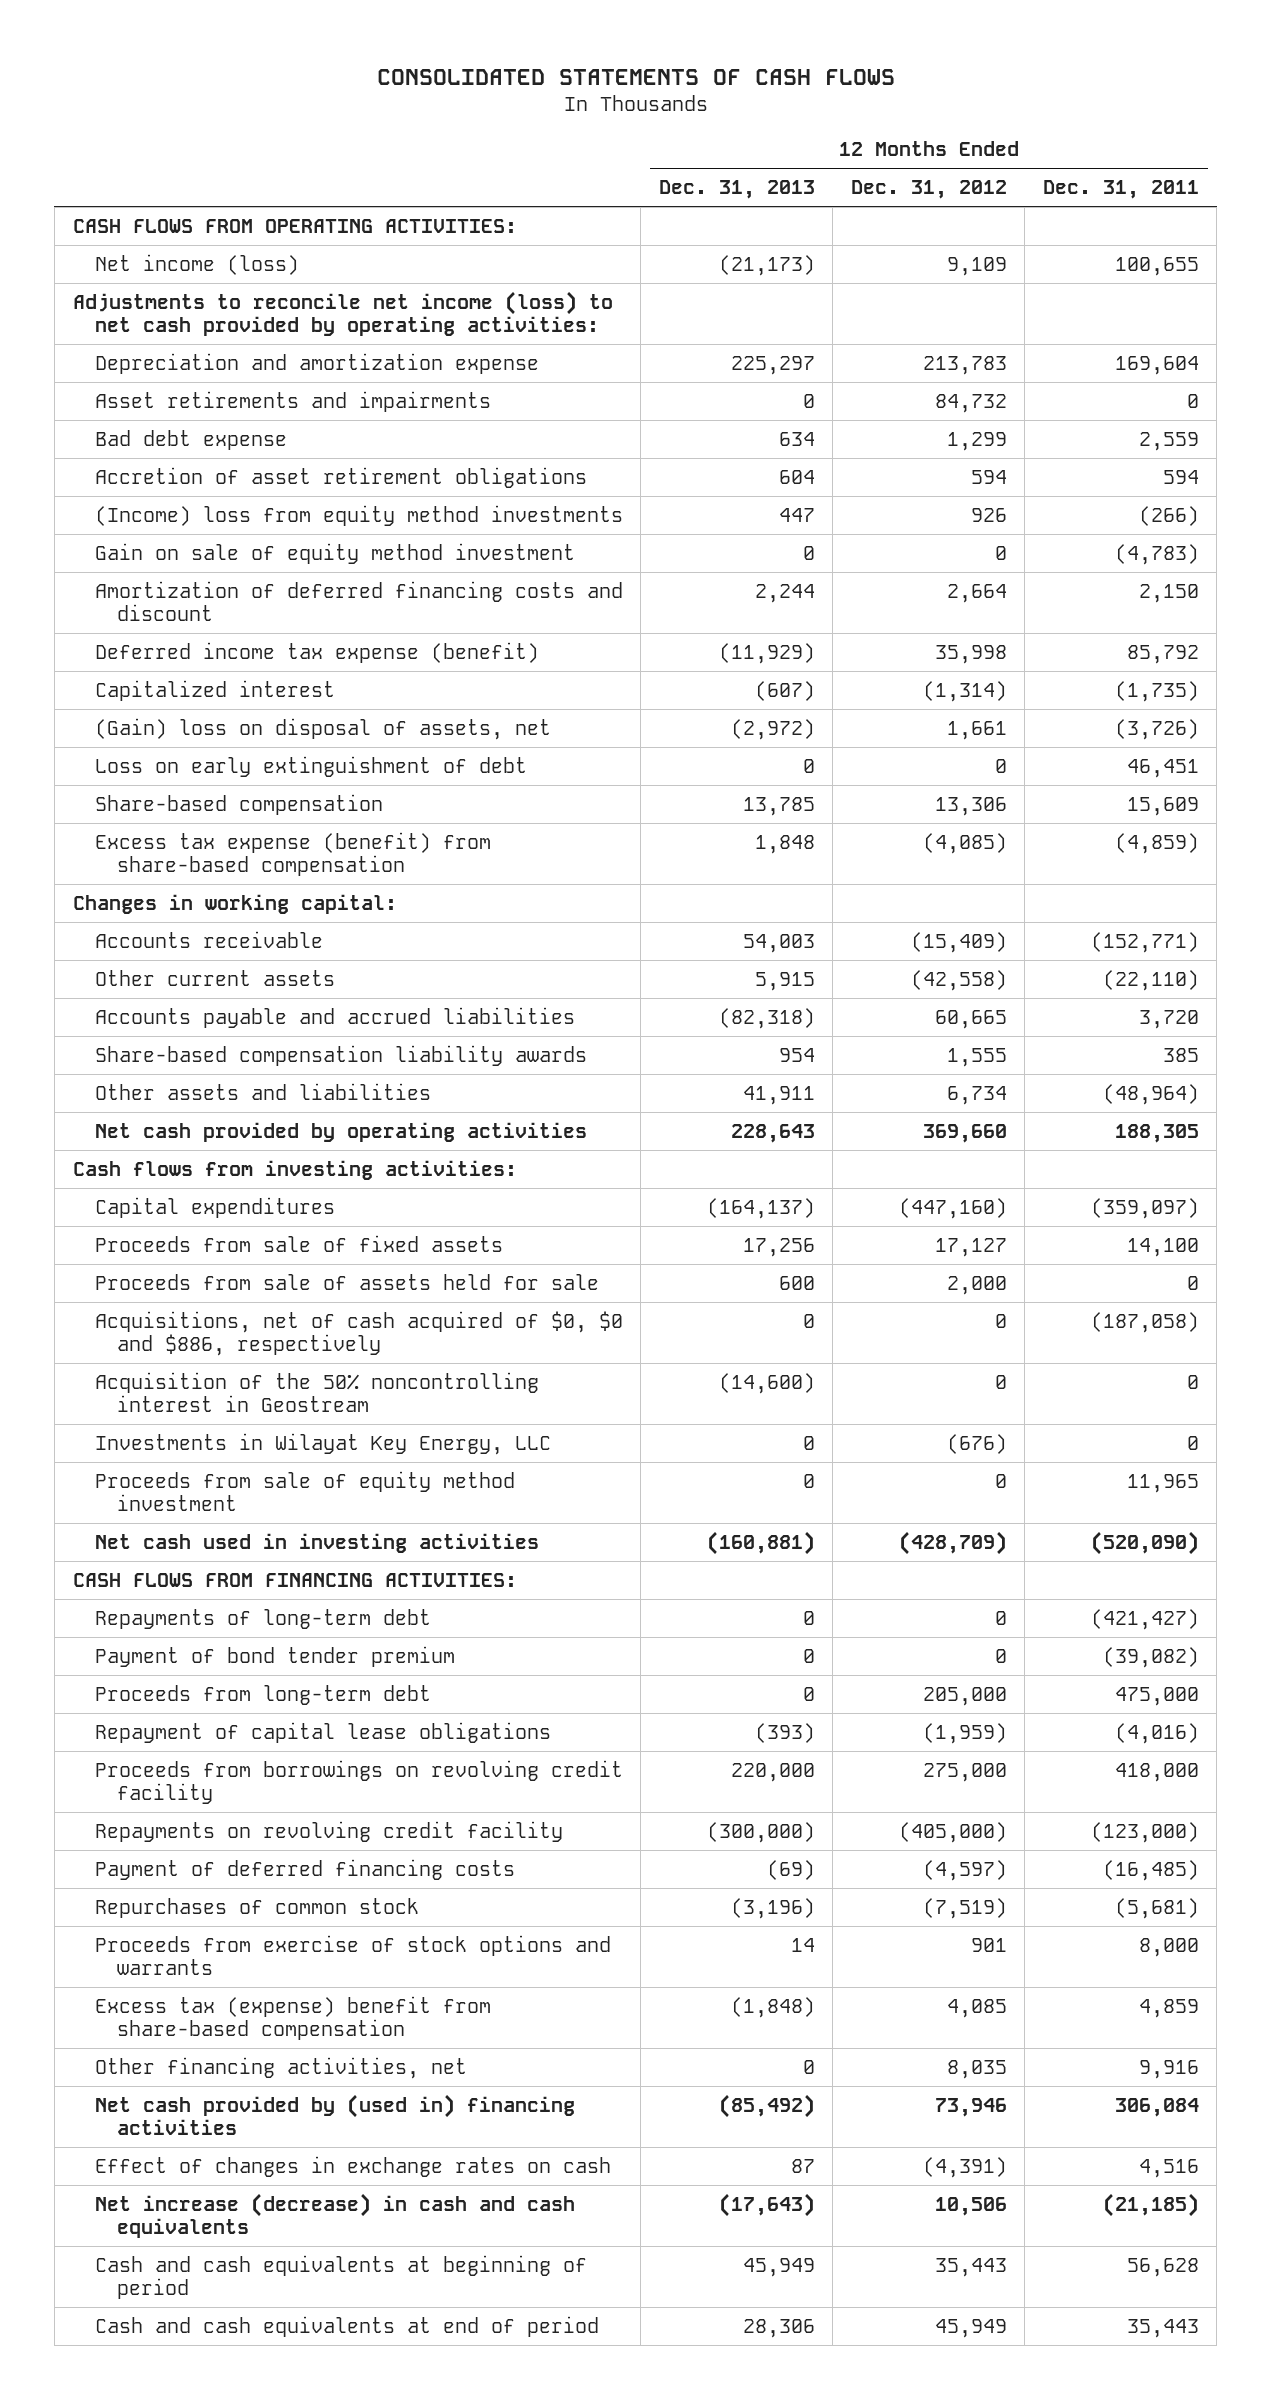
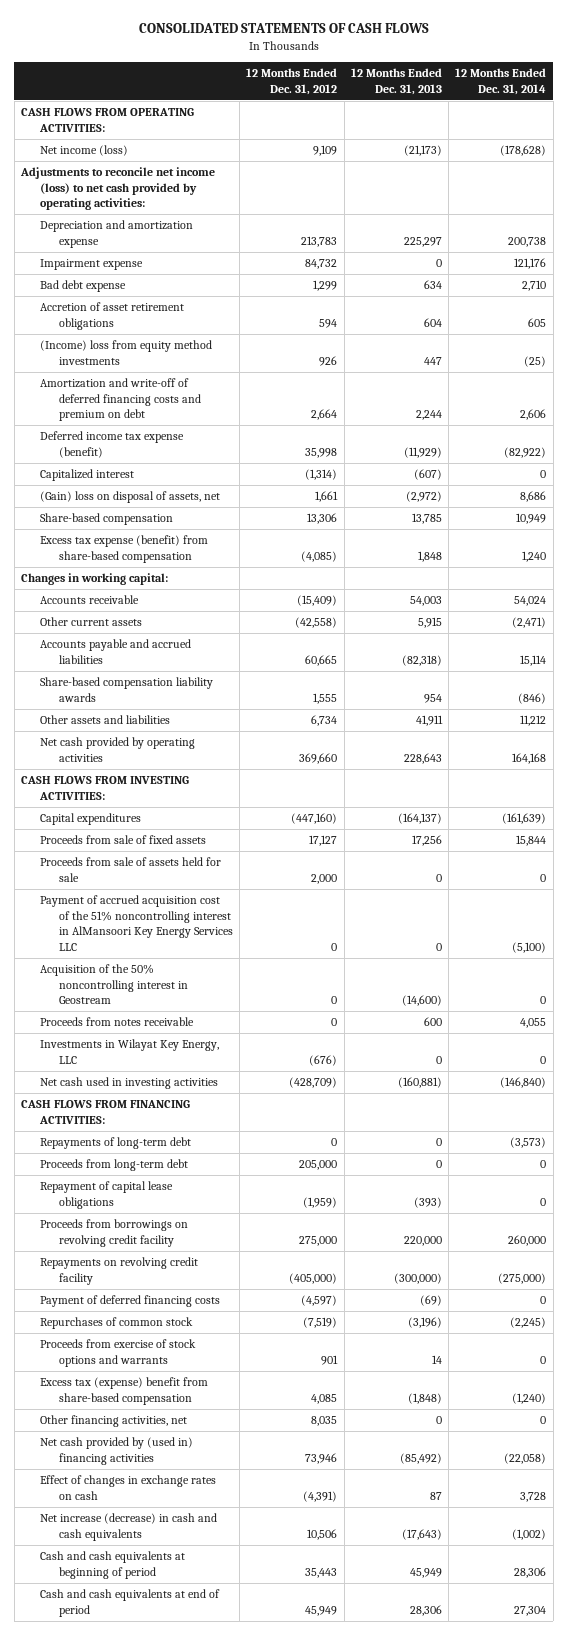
[1042,179,1199,199] Dec. 31, 2011 -> none
none -> [455,68,547,95] 12 Months Ended Dec. 31, 2014
[94,390,491,412] Asset retirements and impairments -> [39,259,143,271] Impairment expense
[94,542,575,564] Gain on sale of equity method investment -> none
[94,580,623,622] Amortization of deferred financing costs and discount -> [39,378,201,422] Amortization and write-off of deferred financing costs and premium on debt
[94,755,527,777] Loss on early extinguishment of debt -> none
[72,1159,517,1180] Cash flows from investing activities: -> [20,776,189,800] CASH FLOWS FROM INVESTING ACTIVITIES:
[94,1310,623,1357] Acquisitions, net of cash acquired of $0, $0 and $886, respectively -> none
[778,1275,815,1290] 600 -> [435,873,442,882] 0
none -> [39,895,233,951] Payment of accrued acquisition cost of the 51% noncontrolling interest in AlMansoori Key Energy Services LLC
none -> [39,1017,194,1027] Proceeds from notes receivable
[94,1470,515,1512] Proceeds from sale of equity method investment -> none
[94,1645,455,1667] Payment of bond tender premium -> none

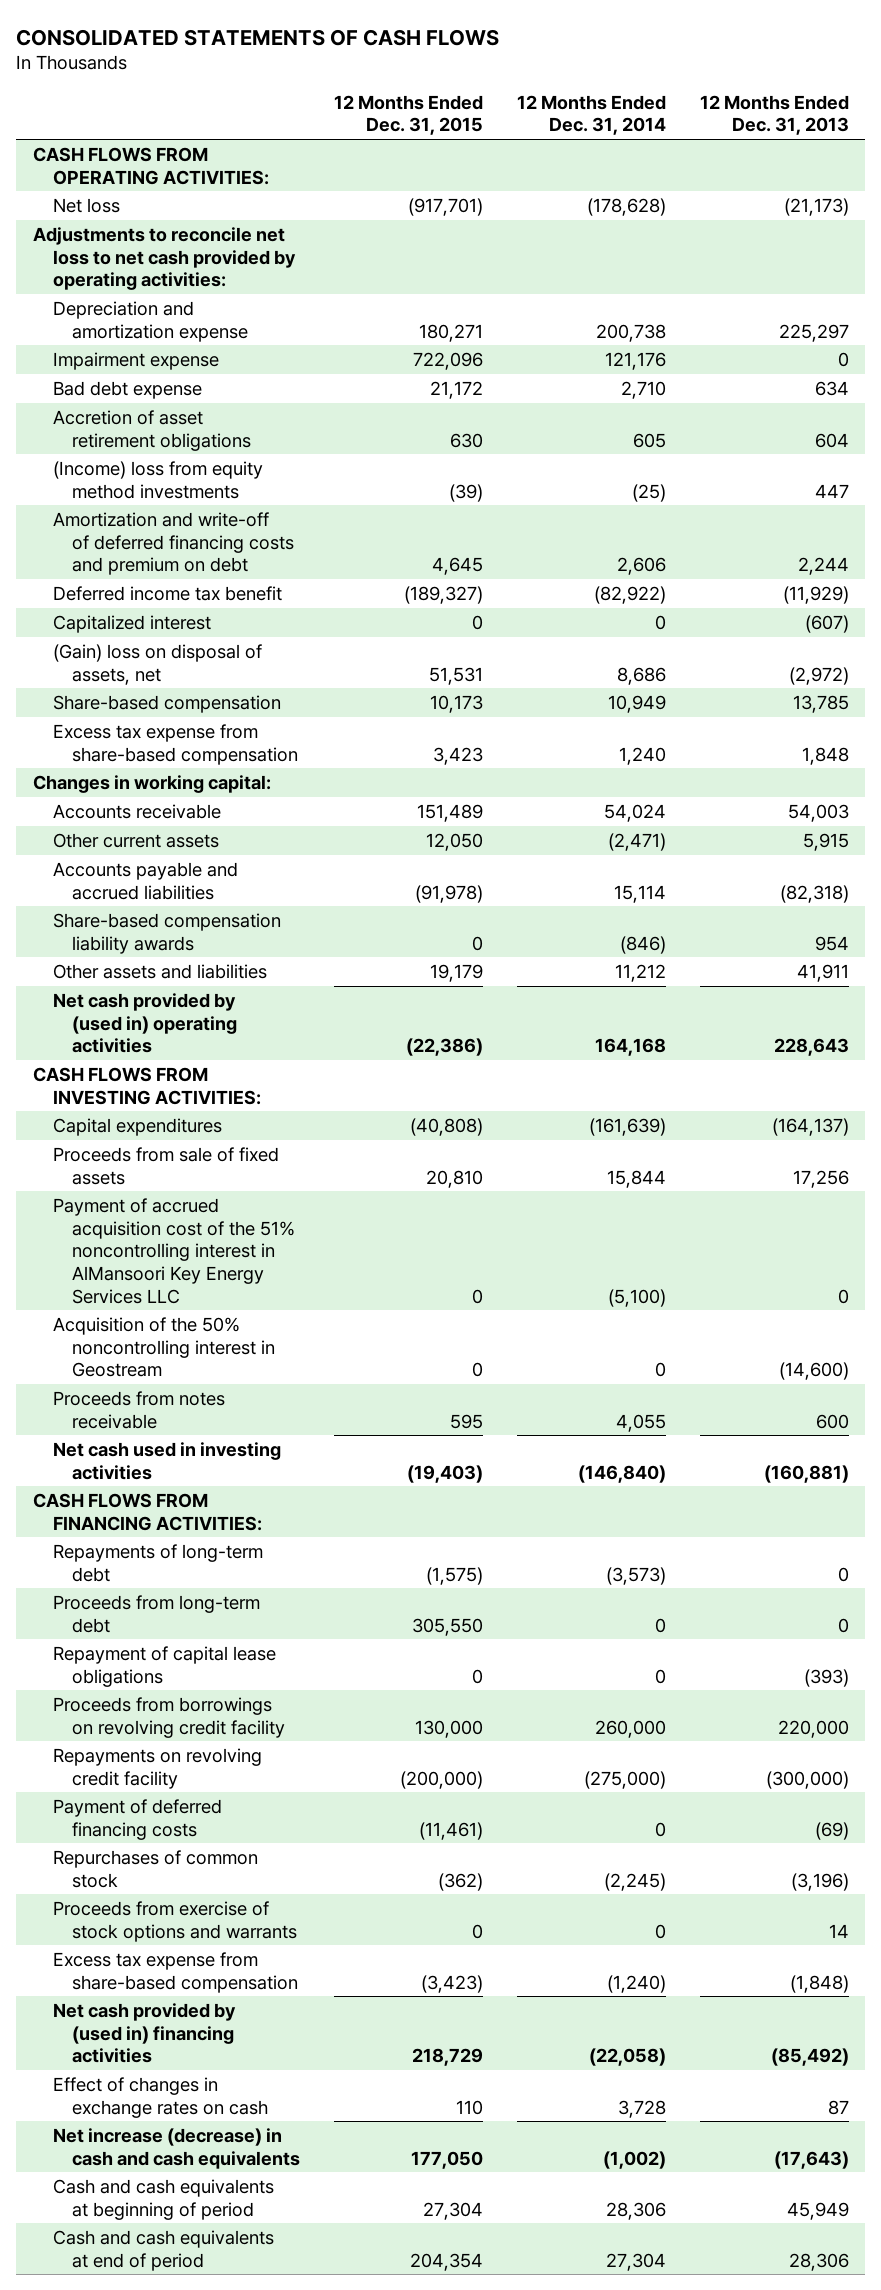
[246,68,338,95] 12 Months Ended Dec. 31, 2012 -> none
none -> [333,94,483,136] 12 Months Ended Dec. 31, 2015
[39,145,128,157] Net income (loss) -> [52,197,120,213] Net loss
[19,167,215,211] Adjustments to reconcile net income (loss) to net cash provided by operating activities: -> [32,226,296,291] Adjustments to reconcile net loss to net cash provided by operating activities:
[39,431,184,458] Deferred income tax expense (benefit) -> [52,585,282,601] Deferred income tax benefit
[39,535,208,563] Excess tax expense (benefit) from share-based compensation -> [52,723,299,765] Excess tax expense from share-based compensation
[39,737,195,762] Net cash provided by operating activities -> [52,992,238,1054] Net cash provided by (used in) operating activities
[39,857,221,882] Proceeds from sale of assets held for sale -> none
[39,1039,219,1064] Investments in Wilayat Key Energy, LLC -> none
[39,1415,187,1428] Other financing activities, net -> none
[39,1377,208,1405] Excess tax (expense) benefit from share-based compensation -> [52,1951,299,1993] Excess tax expense from share-based compensation

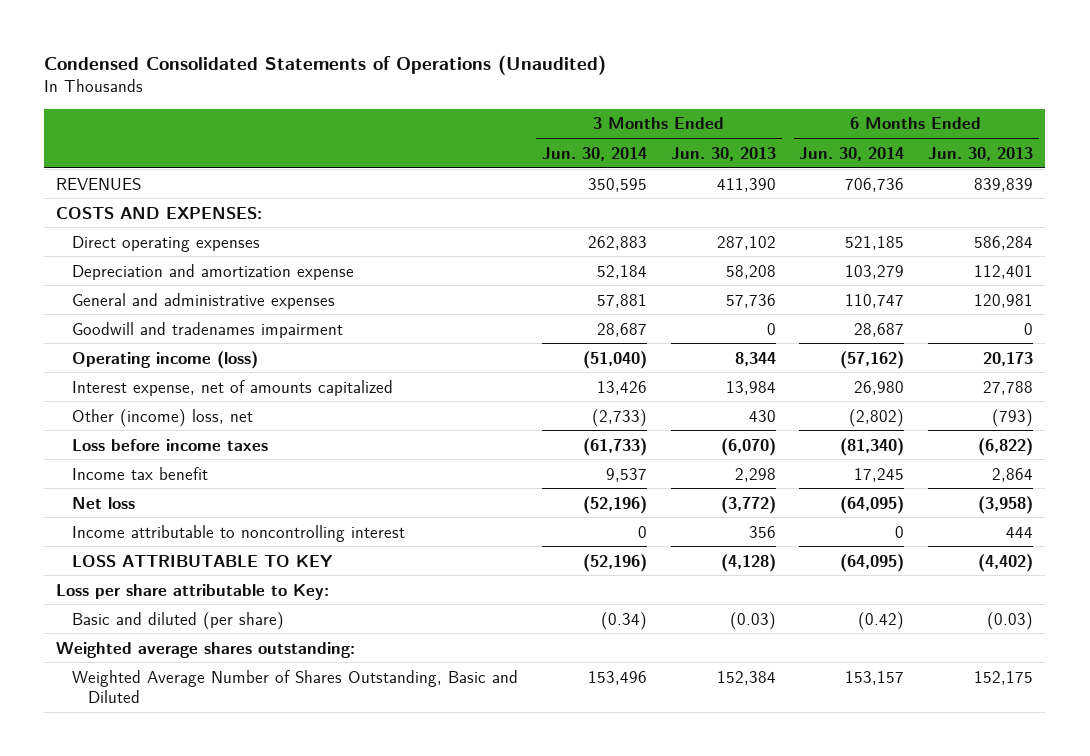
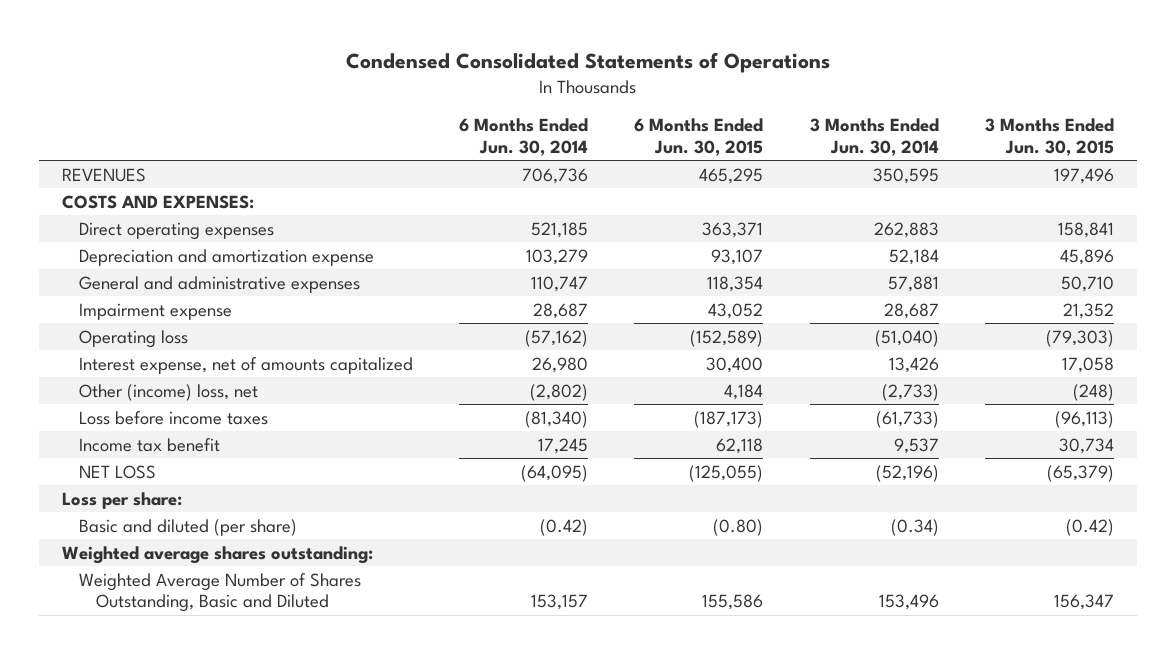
[44,55,607,76] Condensed Consolidated Statements of Operations (Unaudited) -> [345,51,830,73] Condensed Consolidated Statements of Operations
[670,146,776,161] Jun. 30, 2013 -> none
[928,146,1034,161] Jun. 30, 2013 -> none
none -> [634,118,764,157] 6 Months Ended Jun. 30, 2015
none -> [984,118,1114,157] 3 Months Ended Jun. 30, 2015
[72,321,344,338] Goodwill and tradenames impairment -> [78,302,232,320] Impairment expense
[72,350,259,369] Operating income (loss) -> [78,329,188,348] Operating loss
[72,496,136,509] Net loss -> none
[72,524,406,542] Income attributable to noncontrolling interest -> none
[72,554,334,567] LOSS ATTRIBUTABLE TO KEY -> [78,464,156,479] NET LOSS
[56,583,330,600] Loss per share attributable to Key: -> [61,491,182,509] Loss per share:

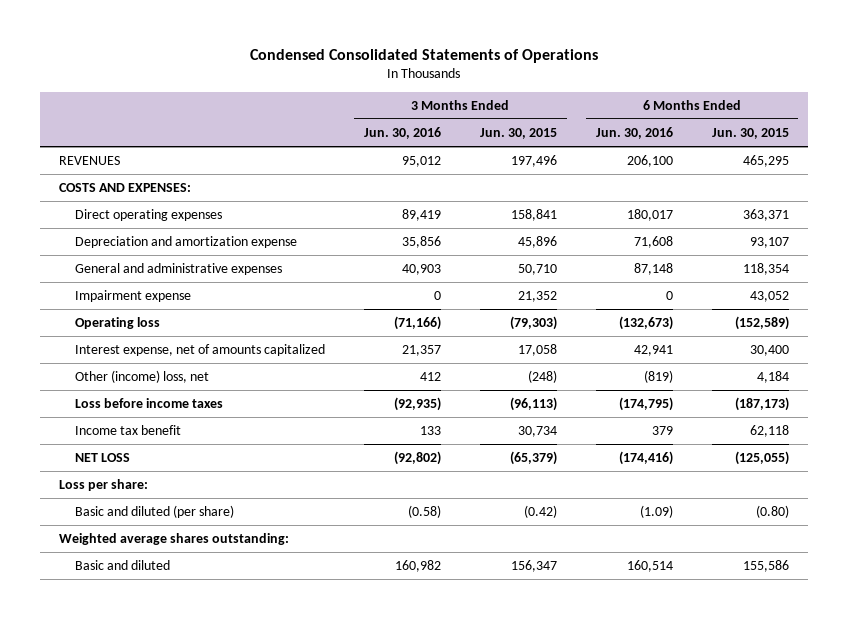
[459,118,589,157] 6 Months Ended Jun. 30, 2014 -> none
[809,118,939,157] 3 Months Ended Jun. 30, 2014 -> none
none -> [364,127,442,140] Jun. 30, 2016
none -> [595,127,673,140] Jun. 30, 2016
[78,572,361,613] Weighted Average Number of Shares Outstanding, Basic and Diluted -> [75,560,171,571] Basic and diluted

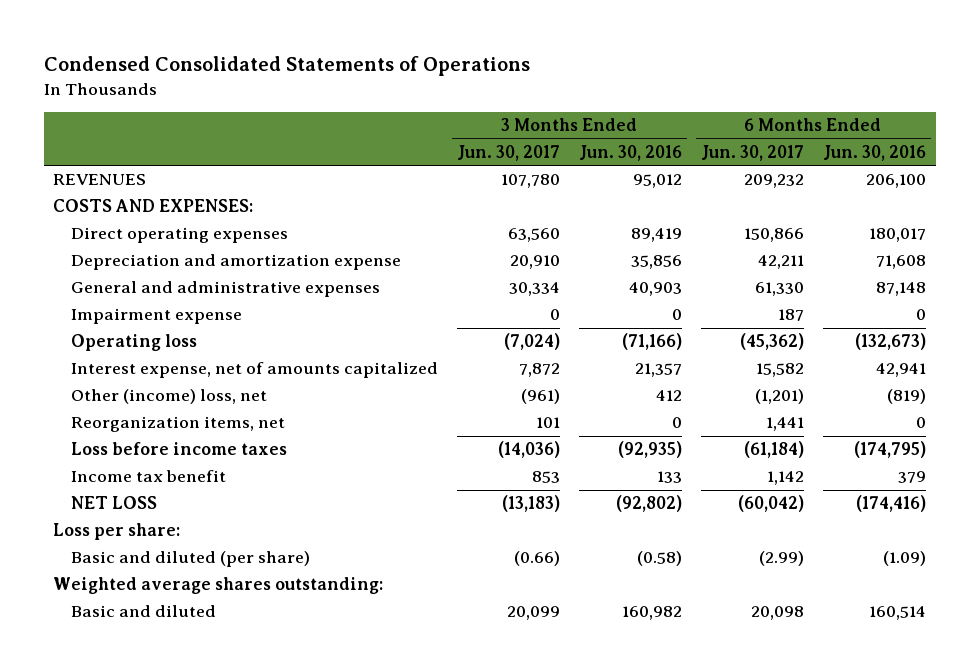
[479,128,557,140] Jun. 30, 2015 -> none
[711,128,789,140] Jun. 30, 2015 -> none
none -> [456,144,560,161] Jun. 30, 2017
none -> [700,144,804,161] Jun. 30, 2017
none -> [70,416,285,433] Reorganization items, net

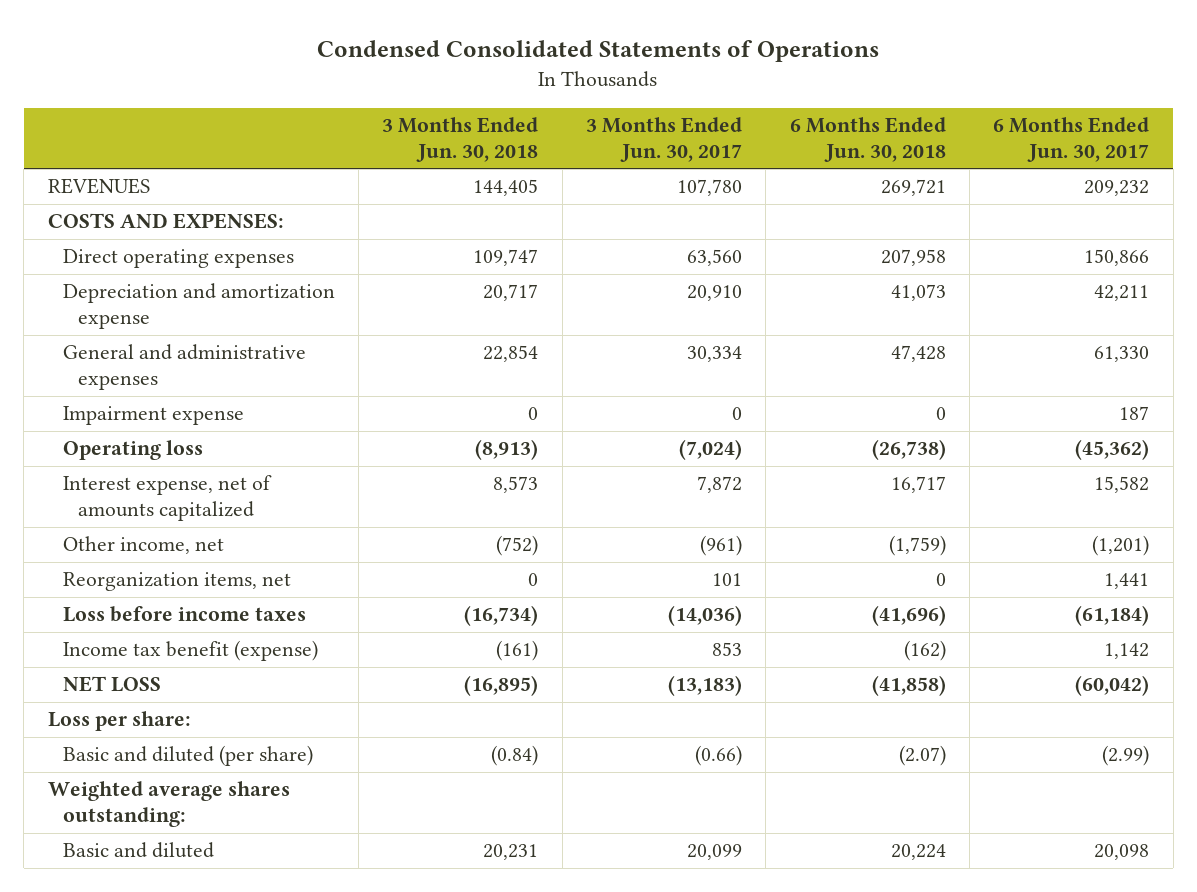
[578,144,682,161] Jun. 30, 2016 -> none
[823,144,927,161] Jun. 30, 2016 -> none
none -> [382,116,539,162] 3 Months Ended Jun. 30, 2018
none -> [789,116,946,162] 6 Months Ended Jun. 30, 2018
[70,389,267,405] Other (income) loss, net -> [62,536,224,555] Other income, net
[70,470,226,483] Income tax benefit -> [62,640,318,662] Income tax benefit (expense)

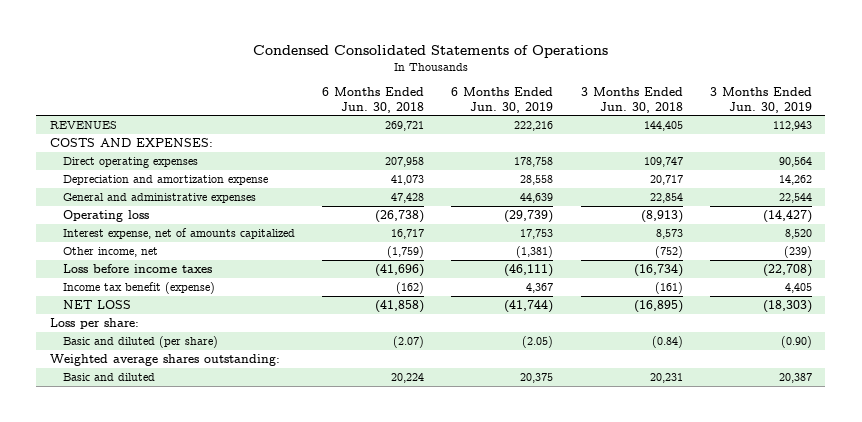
[586,116,743,162] 3 Months Ended Jun. 30, 2017 -> none
[993,116,1150,162] 6 Months Ended Jun. 30, 2017 -> none
none -> [451,87,554,113] 6 Months Ended Jun. 30, 2019
none -> [709,87,812,113] 3 Months Ended Jun. 30, 2019
[62,406,244,426] Impairment expense -> none
[62,572,291,592] Reorganization items, net -> none

